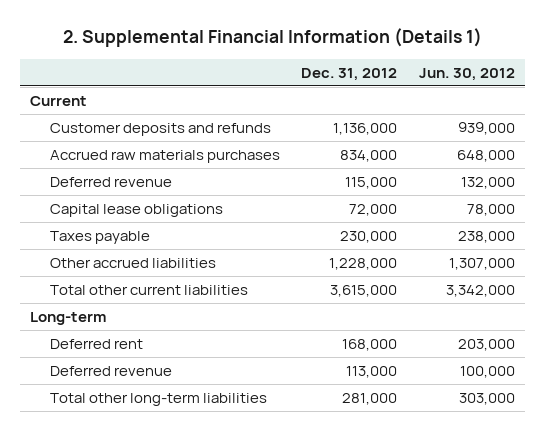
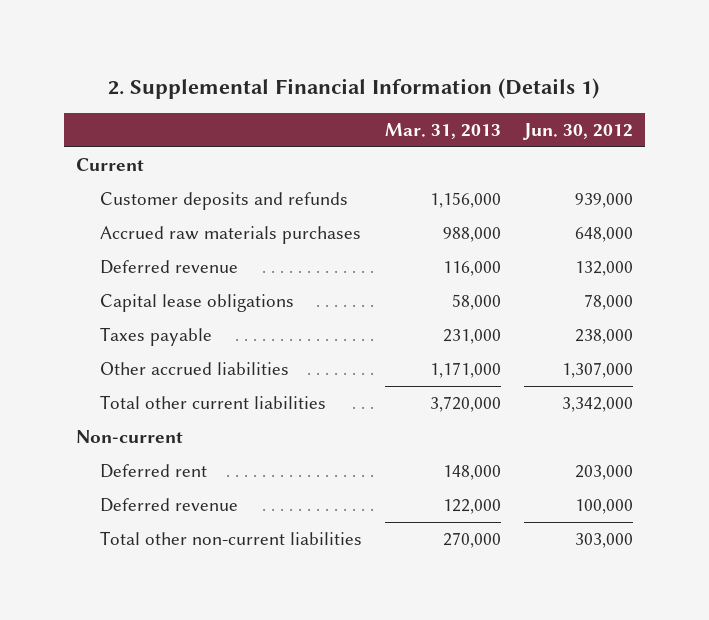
[301,67,398,81] Dec. 31, 2012 -> none
none -> [385,122,502,139] Mar. 31, 2013
[30,312,107,326] Long-term -> [75,430,183,444] Non-current
[49,393,267,407] Total other long-term liabilities -> [100,531,363,546] Total other non-current liabilities

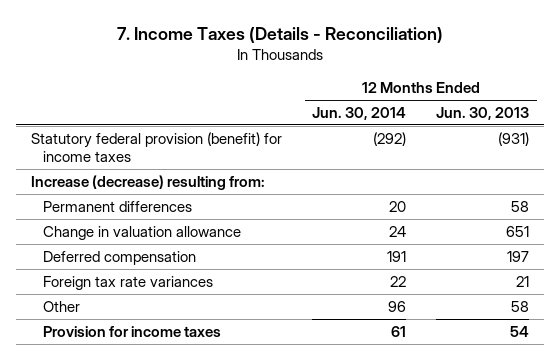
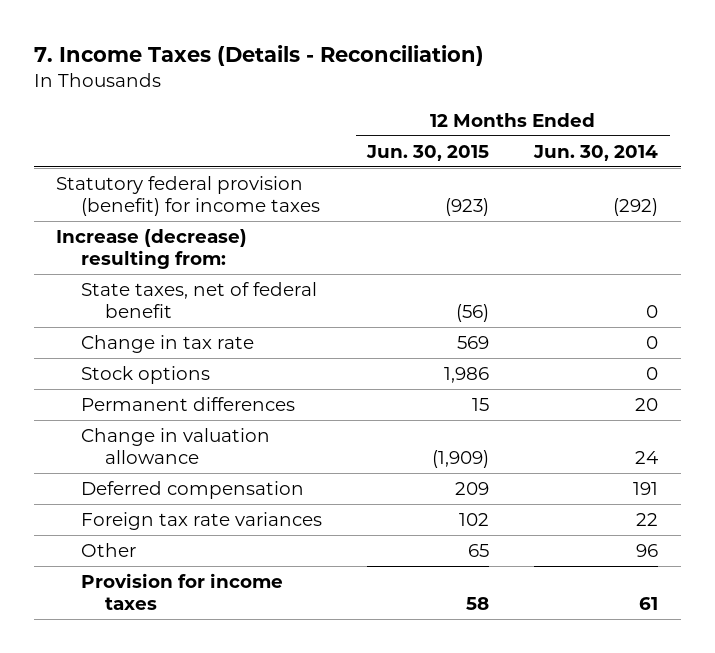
[436,106,530,120] Jun. 30, 2013 -> none
none -> [365,144,489,161] Jun. 30, 2015
none -> [80,281,317,318] State taxes, net of federal benefit
none -> [80,334,254,353] Change in tax rate
none -> [80,365,210,384] Stock options

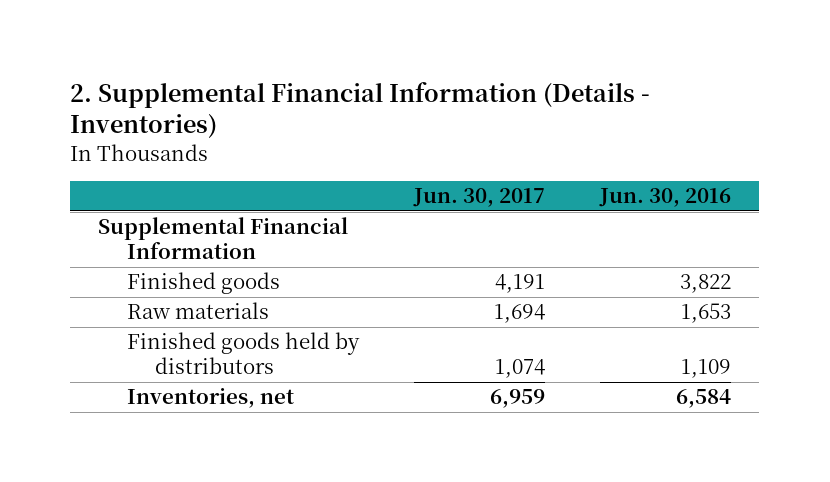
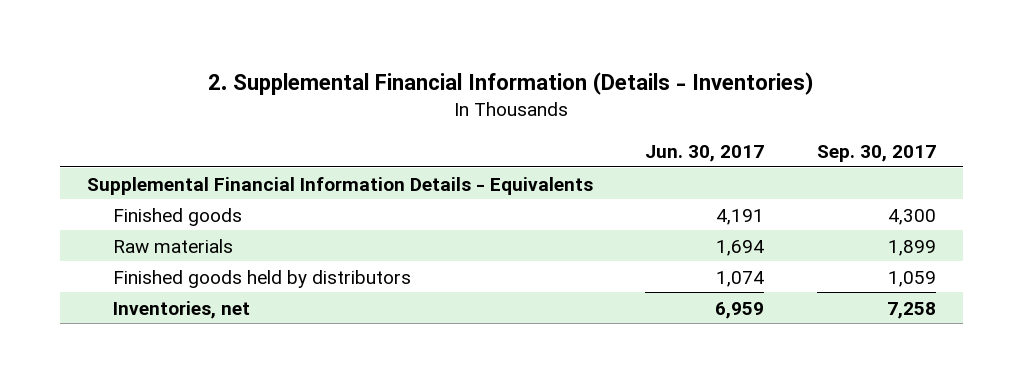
[599,188,732,208] Jun. 30, 2016 -> none
none -> [817,144,937,162] Sep. 30, 2017
[98,217,349,260] Supplemental Financial Information -> [86,176,593,195] Supplemental Financial Information Details - Equivalents

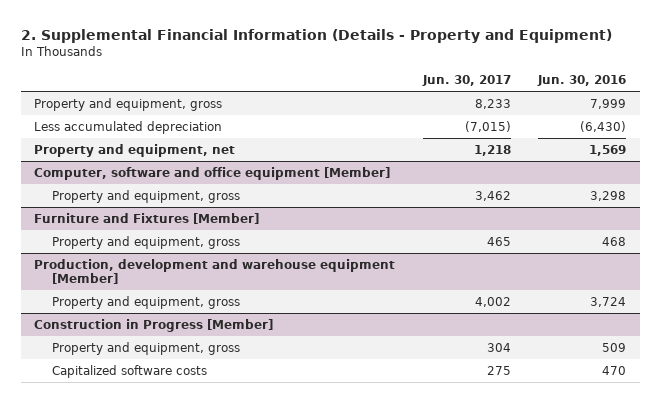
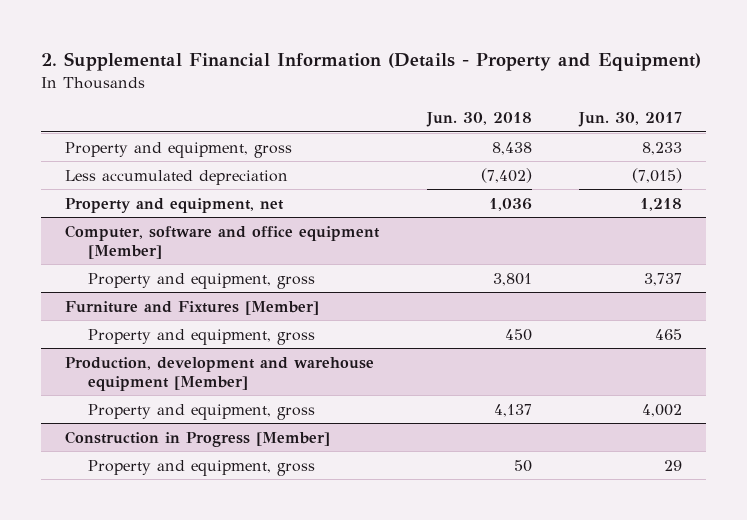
[537,75,627,87] Jun. 30, 2016 -> none
none -> [425,112,532,128] Jun. 30, 2018
[474,190,511,201] 3,462 -> [644,272,683,286] 3,737
[52,364,208,378] Capitalized software costs -> none
[486,342,511,352] 304 -> [664,459,683,471] 29

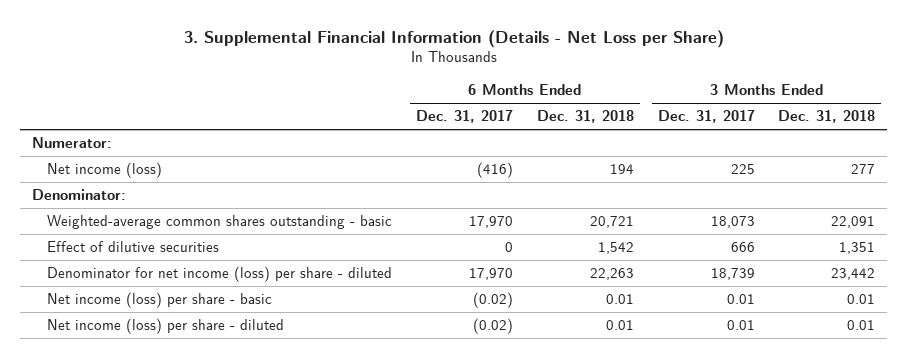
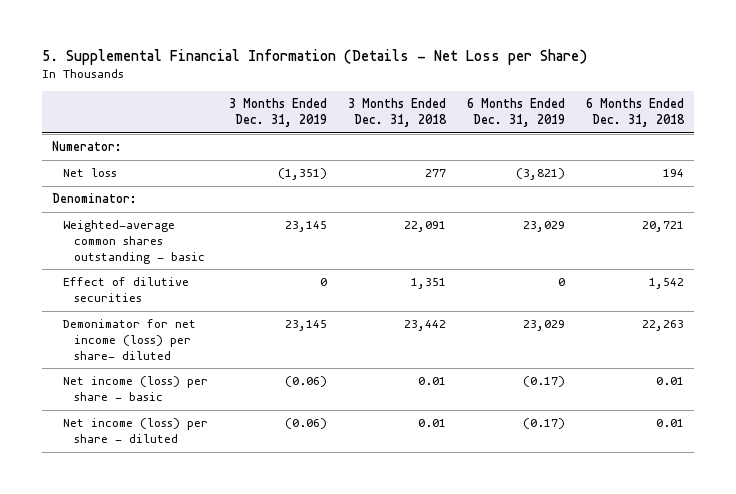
[183,29,724,48] 3. Supplemental Financial Information (Details - Net Loss per Share) -> [41,49,587,66] 5. Supplemental Financial Information (Details - Net Loss per Share)
[415,110,513,124] Dec. 31, 2017 -> none
[657,110,755,124] Dec. 31, 2017 -> none
none -> [229,98,328,127] 3 Months Ended Dec. 31, 2019
none -> [466,98,565,127] 6 Months Ended Dec. 31, 2019
[47,162,163,179] Net income (loss) -> [63,168,118,178] Net loss
[47,266,393,283] Denominator for net income (loss) per share - diluted -> [63,319,197,360] Demonimator for net income (loss) per share- diluted

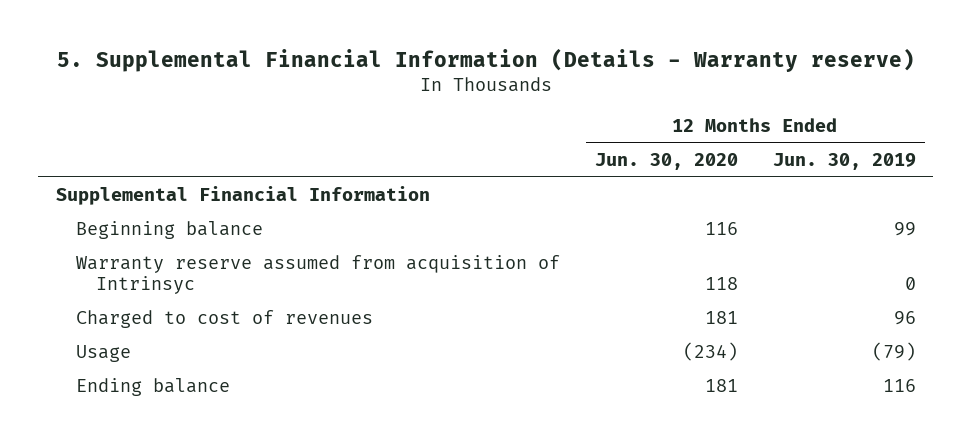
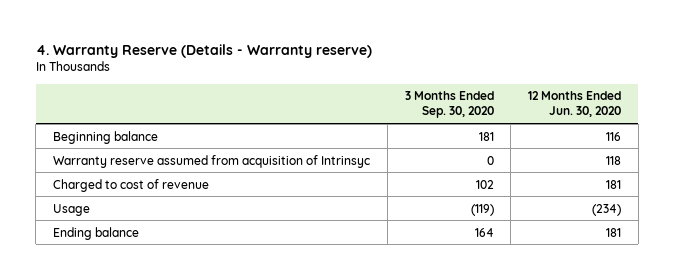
[56,47,915,72] 5. Supplemental Financial Information (Details - Warranty reserve) -> [35,43,372,58] 4. Warranty Reserve (Details - Warranty reserve)
[772,152,916,170] Jun. 30, 2019 -> none
none -> [404,91,494,119] 3 Months Ended Sep. 30, 2020
[56,186,431,206] Supplemental Financial Information -> none
[75,310,373,329] Charged to cost of revenues -> [53,178,210,192] Charged to cost of revenue

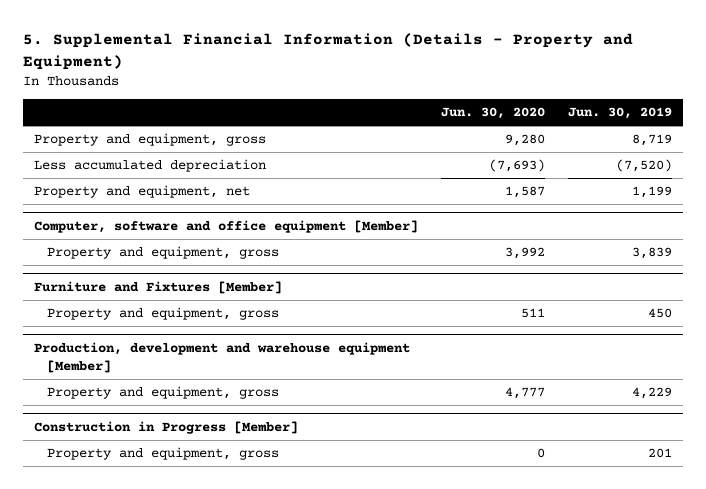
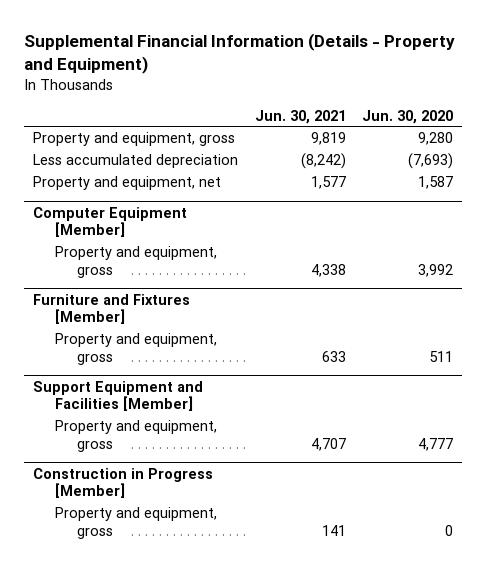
[22,33,633,71] 5. Supplemental Financial Information (Details - Property and Equipment) -> [24,32,456,74] Supplemental Financial Information (Details - Property and Equipment)
[567,107,672,120] Jun. 30, 2019 -> none
none -> [254,109,346,124] Jun. 30, 2021
[33,220,418,234] Computer, software and office equipment [Member] -> [32,206,187,238] Computer Equipment [Member]
[33,342,410,374] Production, development and warehouse equipment [Member] -> [32,380,203,412] Support Equipment and Facilities [Member]

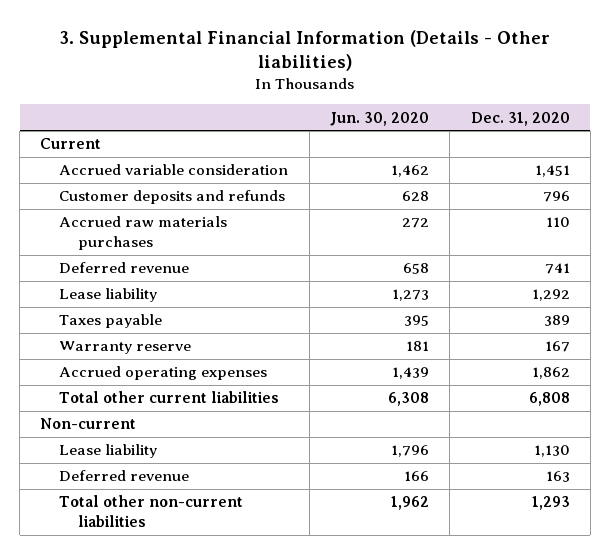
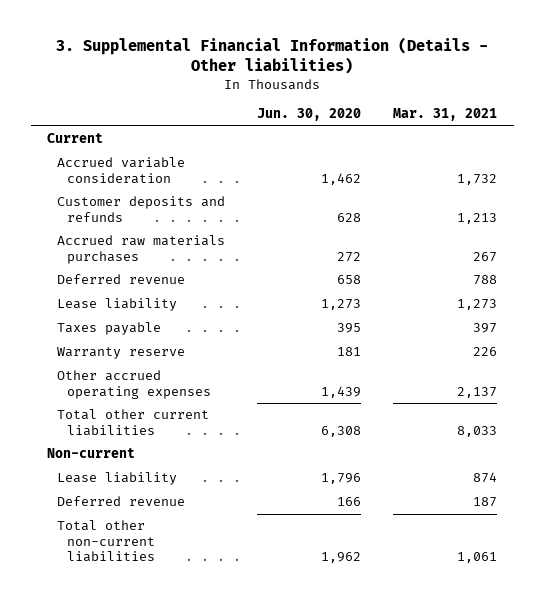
[470,111,570,126] Dec. 31, 2020 -> none
none -> [393,108,498,122] Mar. 31, 2021
[59,366,268,381] Accrued operating expenses -> [56,370,211,399] Other accrued operating expenses

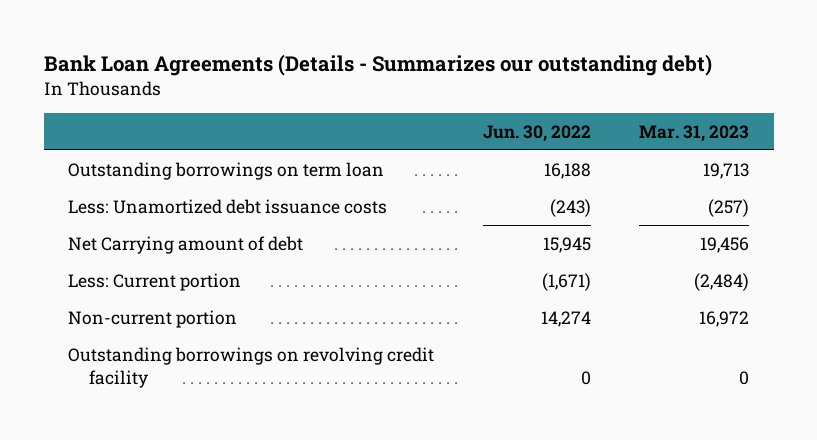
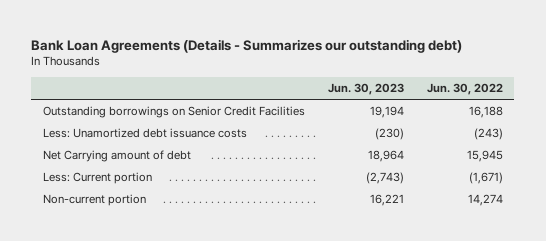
[639,124,750,142] Mar. 31, 2023 -> none
none -> [327,83,404,96] Jun. 30, 2023
[68,161,385,180] Outstanding borrowings on term loan -> [42,106,305,119] Outstanding borrowings on Senior Credit Facilities
[68,346,435,388] Outstanding borrowings on revolving credit facility -> none

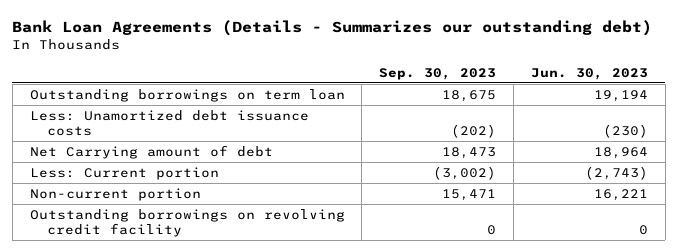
[426,83,503,96] Jun. 30, 2022 -> none
none -> [379,67,497,80] Sep. 30, 2023
[42,106,305,119] Outstanding borrowings on Senior Credit Facilities -> [29,88,345,102] Outstanding borrowings on term loan
none -> [29,208,345,237] Outstanding borrowings on revolving credit facility

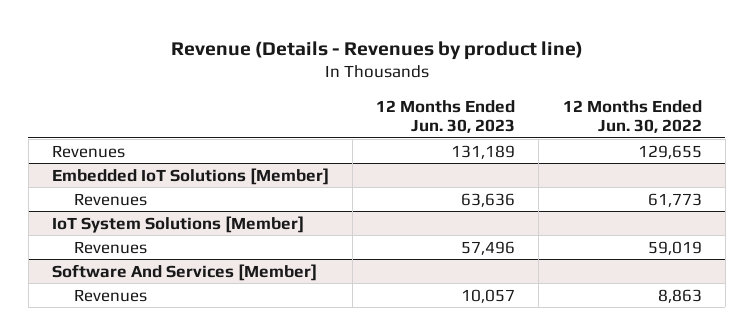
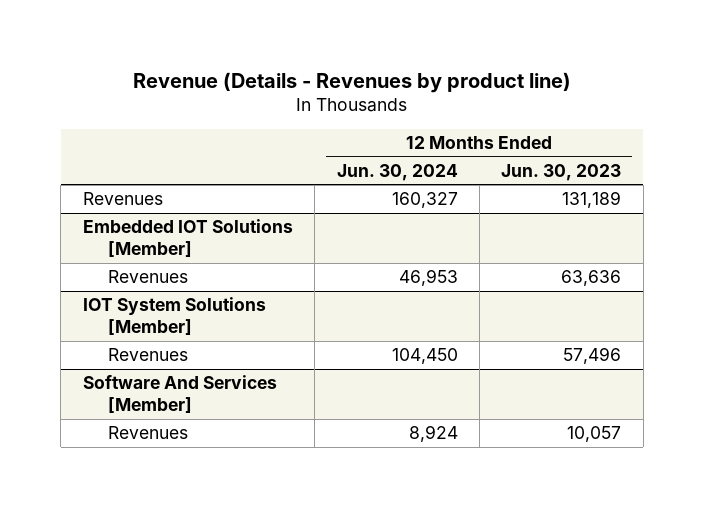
[562,99,702,134] 12 Months Ended Jun. 30, 2022 -> none
none -> [336,163,458,181] Jun. 30, 2024
[51,167,329,185] Embedded IoT Solutions [Member] -> [82,219,293,258] Embedded IOT Solutions [Member]
[51,215,304,233] IoT System Solutions [Member] -> [82,297,266,336] IOT System Solutions [Member]

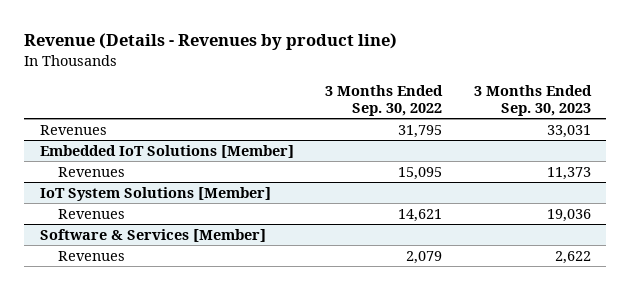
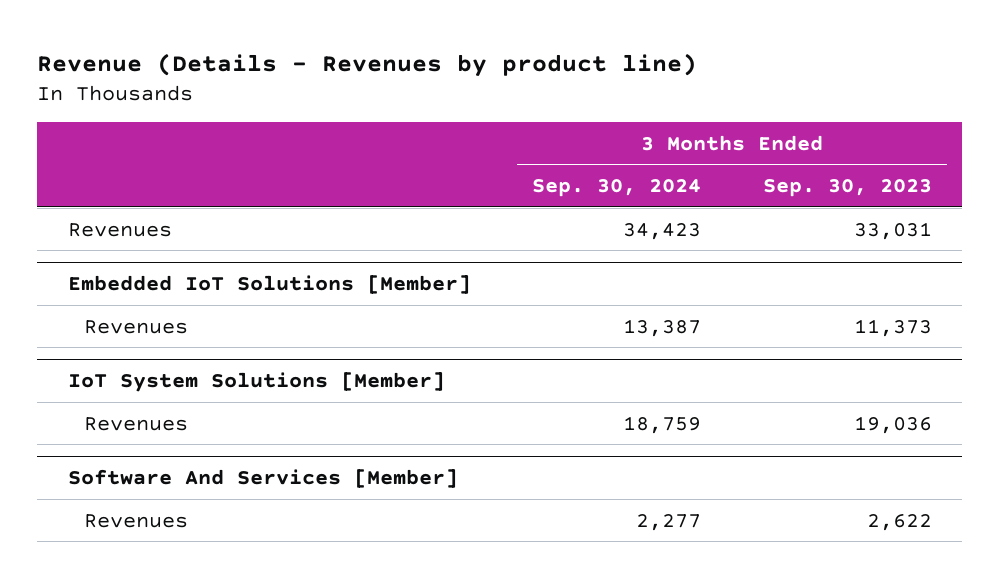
[325,84,444,116] 3 Months Ended Sep. 30, 2022 -> none
none -> [532,178,702,197] Sep. 30, 2024
[39,228,266,242] Software & Services [Member] -> [67,469,458,489] Software And Services [Member]

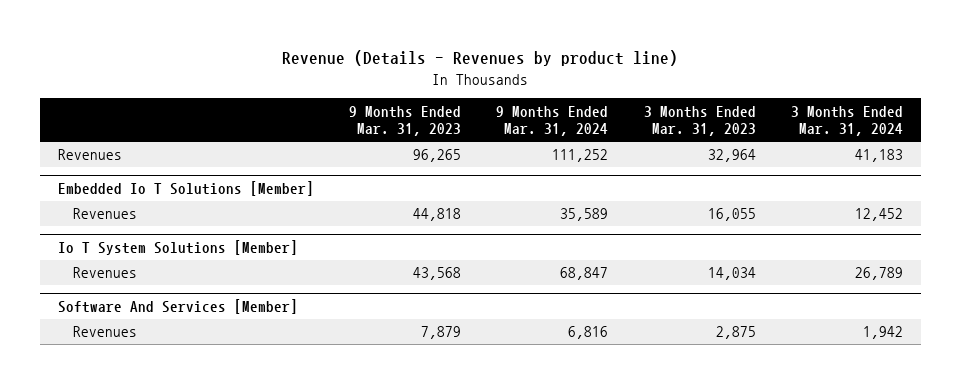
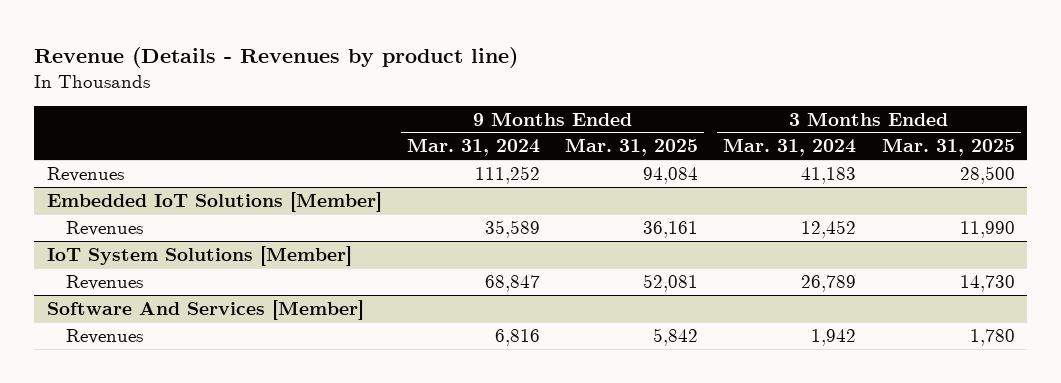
[349,105,462,137] 9 Months Ended Mar. 31, 2023 -> none
[643,105,756,137] 3 Months Ended Mar. 31, 2023 -> none
none -> [565,138,699,157] Mar. 31, 2025
none -> [881,138,1015,157] Mar. 31, 2025
[57,181,314,197] Embedded Io T Solutions [Member] -> [46,191,382,212] Embedded IoT Solutions [Member]
[57,240,298,256] Io T System Solutions [Member] -> [46,245,352,266] IoT System Solutions [Member]

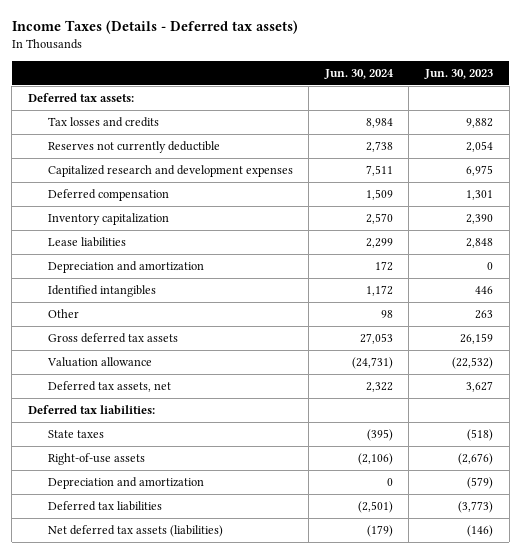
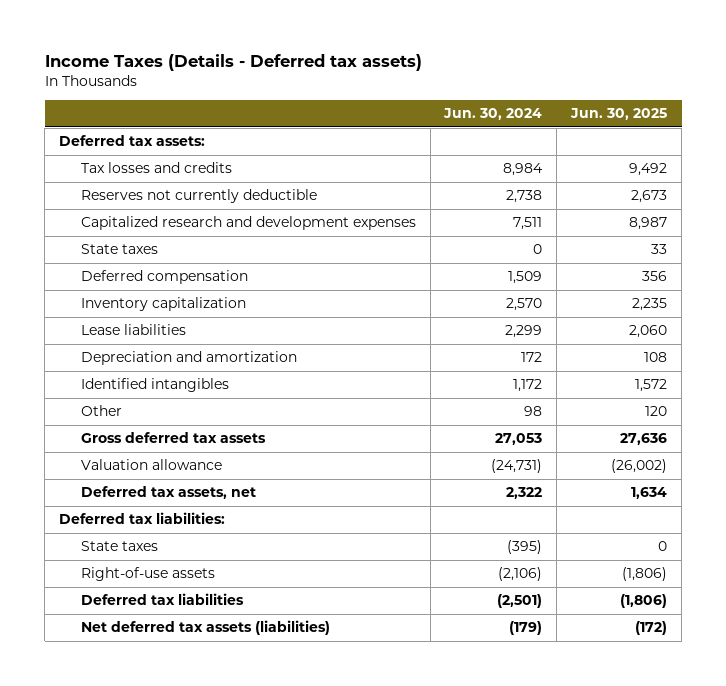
[424,68,494,79] Jun. 30, 2023 -> none
none -> [570,108,668,121] Jun. 30, 2025
none -> [80,244,158,255] State taxes
[47,476,204,489] Depreciation and amortization -> none

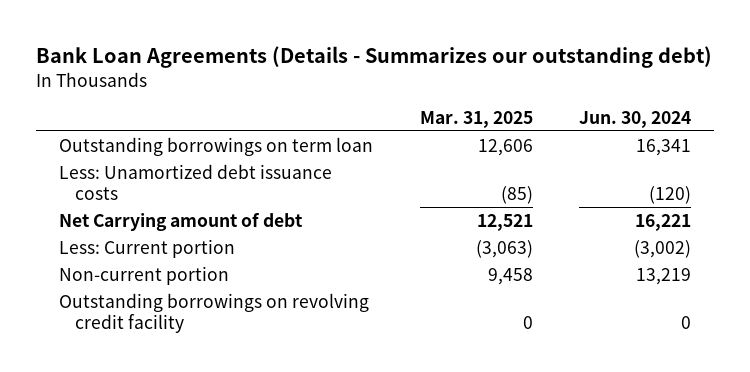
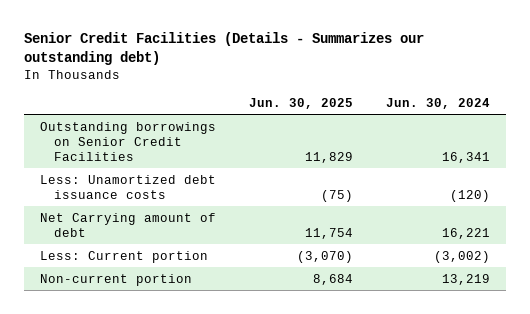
[36,46,713,69] Bank Loan Agreements (Details - Summarizes our outstanding debt) -> [23,31,424,66] Senior Credit Facilities (Details - Summarizes our outstanding debt)
[419,110,533,128] Mar. 31, 2025 -> none
none -> [249,97,354,109] Jun. 30, 2025
[59,136,374,156] Outstanding borrowings on term loan -> [40,121,217,161] Outstanding borrowings on Senior Credit Facilities
[59,292,370,334] Outstanding borrowings on revolving credit facility -> none

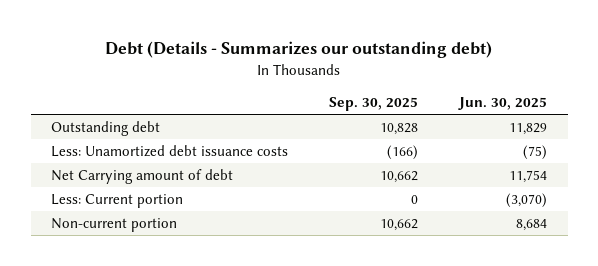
[23,31,424,66] Senior Credit Facilities (Details - Summarizes our outstanding debt) -> [105,41,493,59] Debt (Details - Summarizes our outstanding debt)
[385,97,490,109] Jun. 30, 2024 -> none
none -> [329,96,419,111] Sep. 30, 2025
[40,121,217,161] Outstanding borrowings on Senior Credit Facilities -> [51,121,161,137] Outstanding debt

